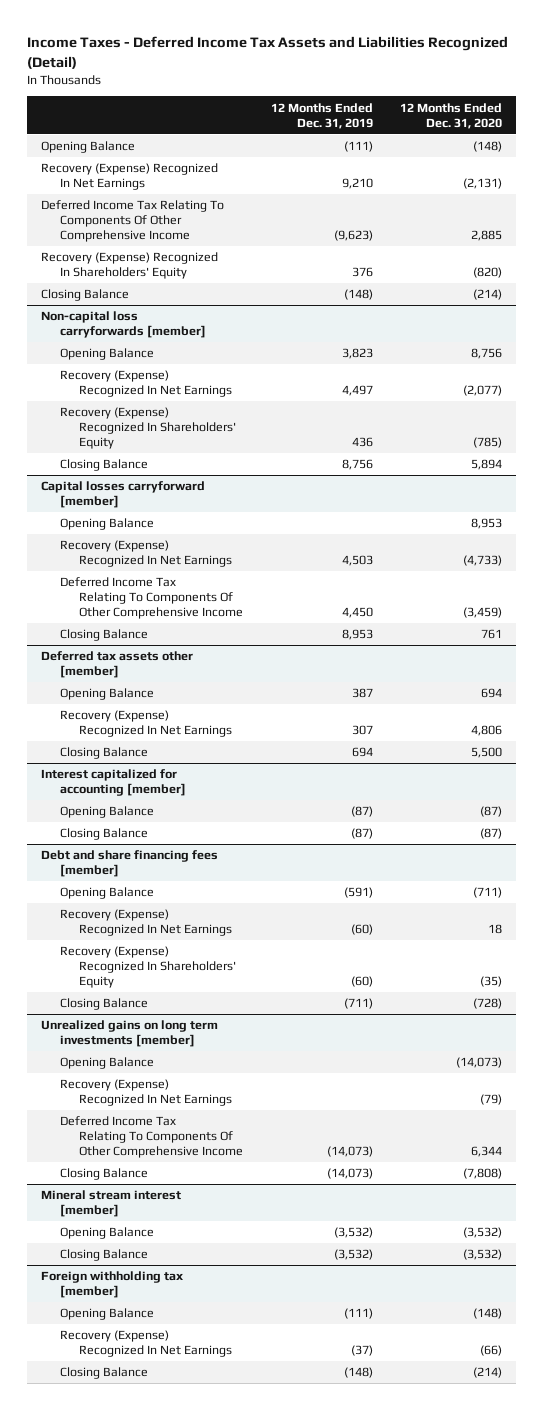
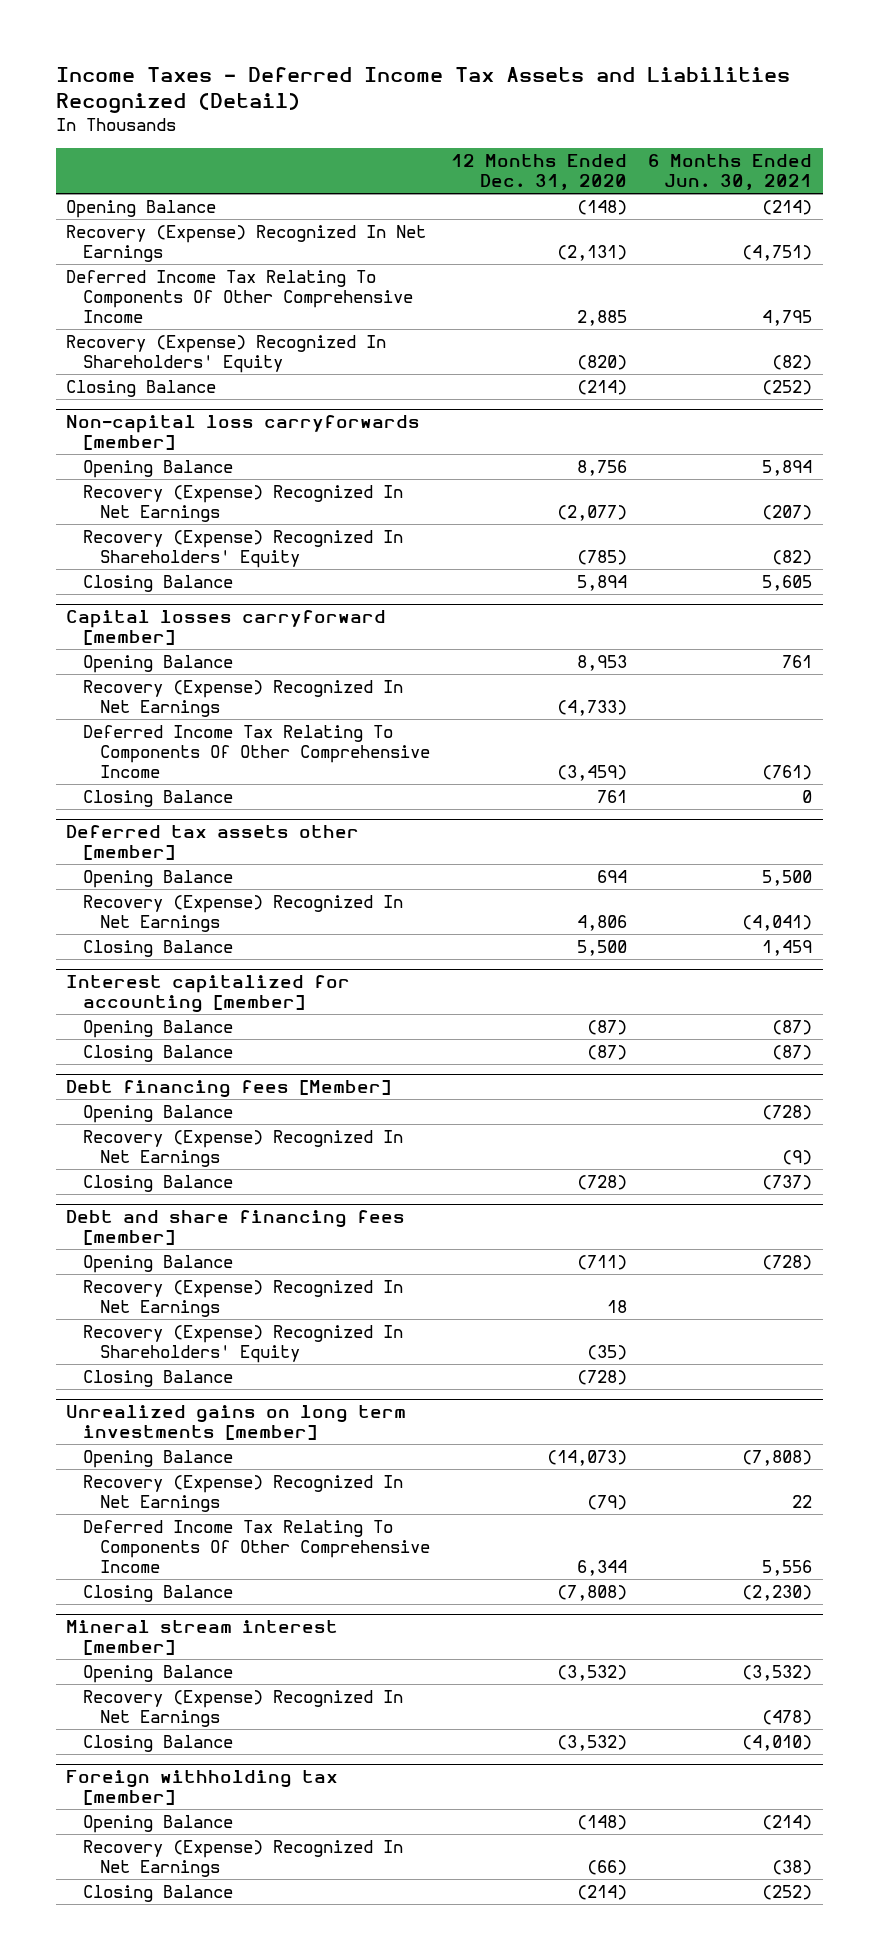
[270,102,373,129] 12 Months Ended Dec. 31, 2019 -> none
none -> [648,153,813,191] 6 Months Ended Jun. 30, 2021
none -> [66,1079,392,1098] Debt financing fees [Member]
none -> [83,1104,234,1123] Opening Balance
none -> [83,1129,404,1168] Recovery (Expense) Recognized In Net Earnings
none -> [83,1174,234,1192] Closing Balance
none -> [83,1689,404,1728] Recovery (Expense) Recognized In Net Earnings

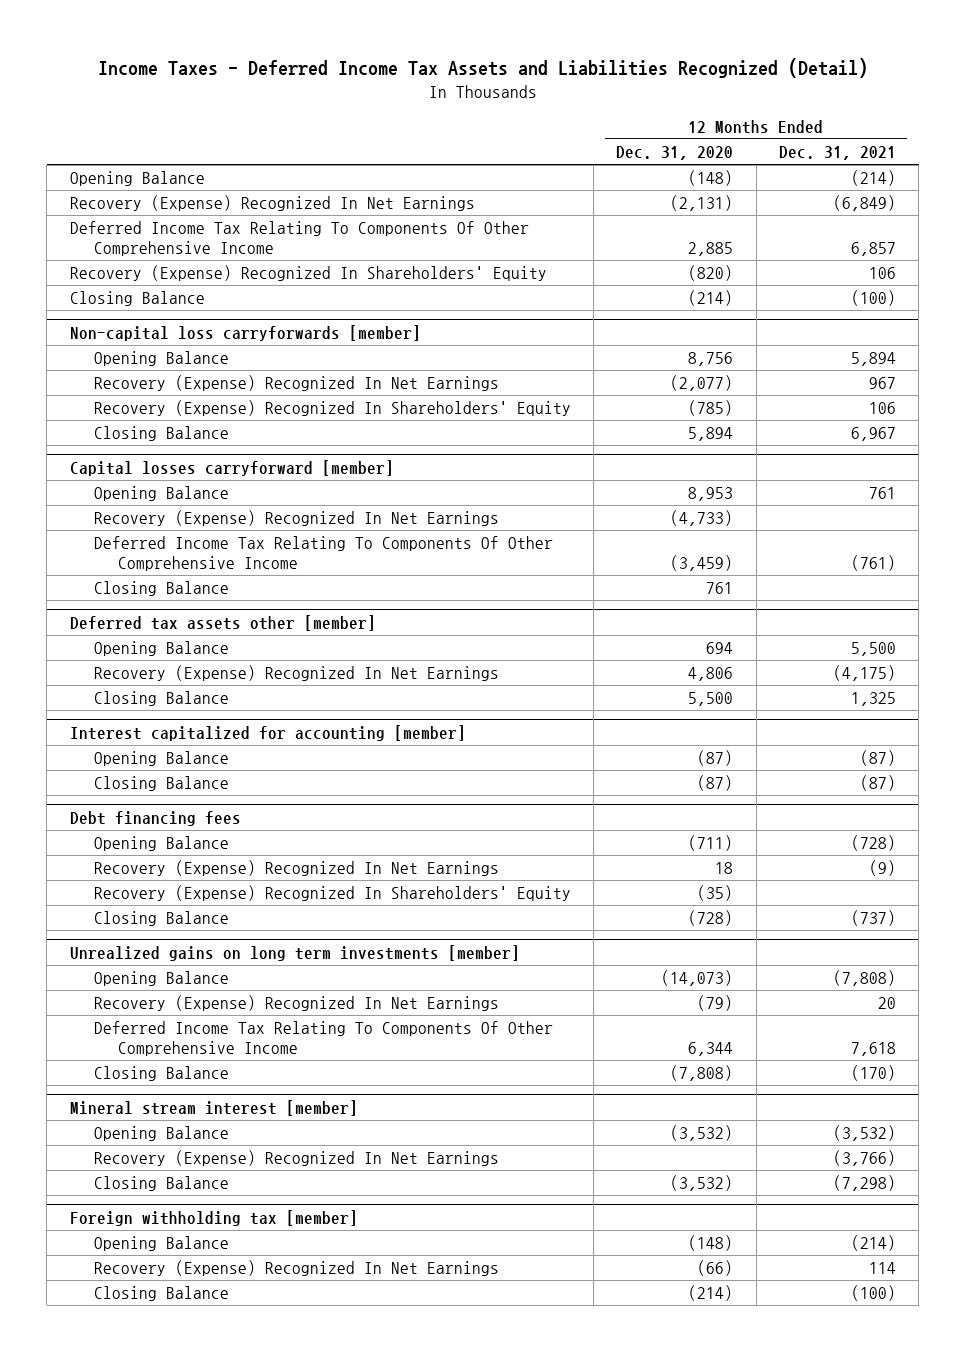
[648,153,813,191] 6 Months Ended Jun. 30, 2021 -> none
none -> [779,145,897,160] Dec. 31, 2021
[66,1079,392,1098] Debt financing fees [Member] -> none
[83,1104,234,1123] Opening Balance -> none
[83,1129,404,1168] Recovery (Expense) Recognized In Net Earnings -> none
[83,1174,234,1192] Closing Balance -> none
[66,1209,406,1246] Debt and share financing fees [member] -> [69,810,241,826] Debt financing fees

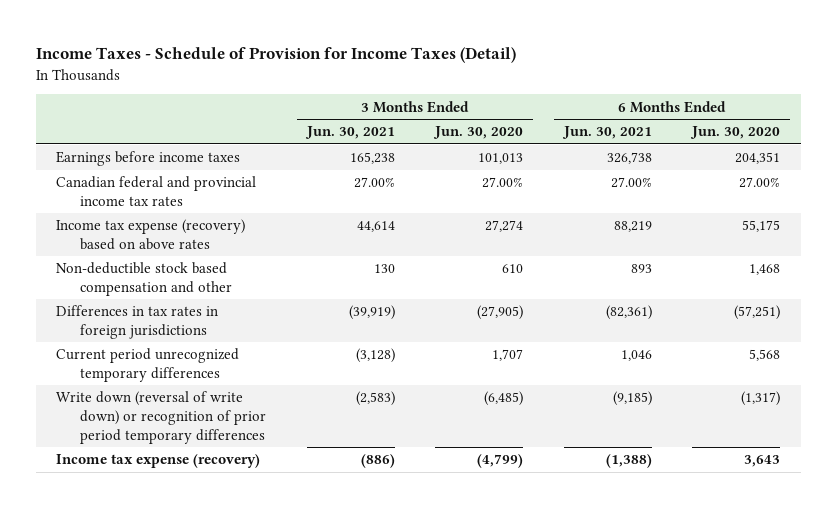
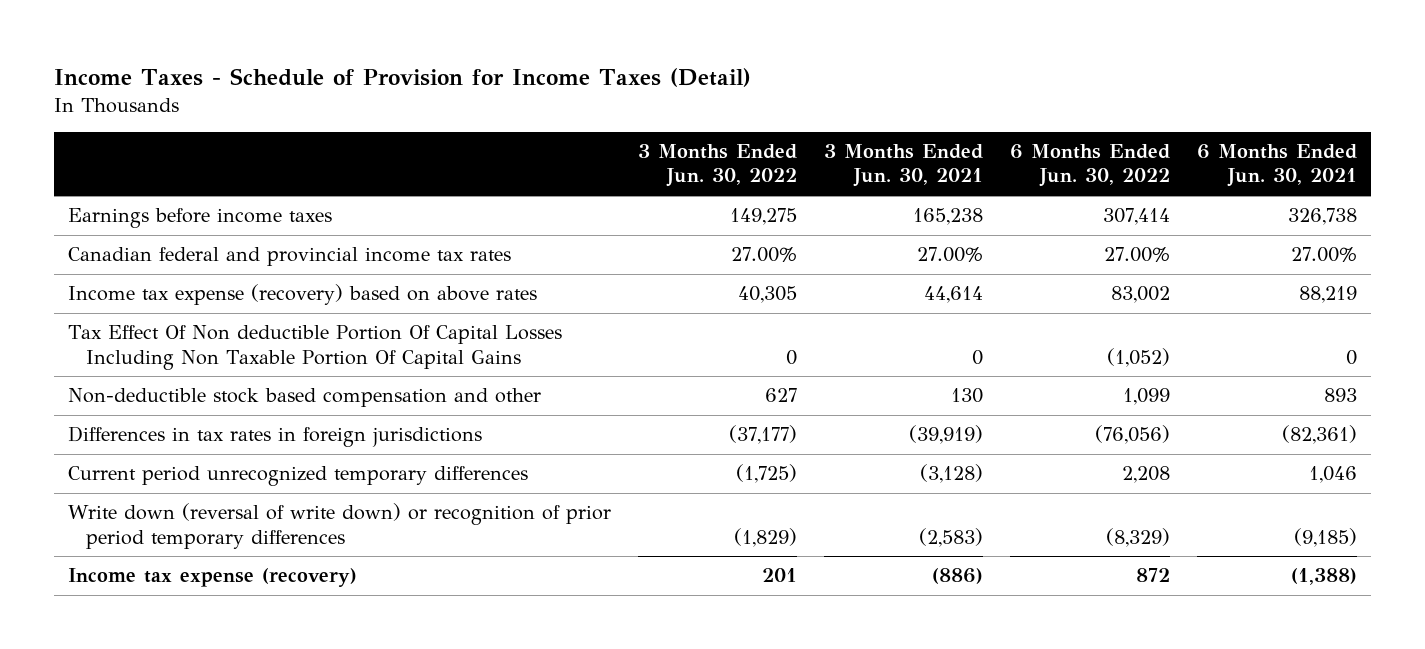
[433,126,524,140] Jun. 30, 2020 -> none
[690,126,781,140] Jun. 30, 2020 -> none
none -> [637,144,797,188] 3 Months Ended Jun. 30, 2022
none -> [1010,144,1171,188] 6 Months Ended Jun. 30, 2022
none -> [67,325,562,370] Tax Effect Of Non deductible Portion Of Capital Losses Including Non Taxable Portion Of Capital Gains

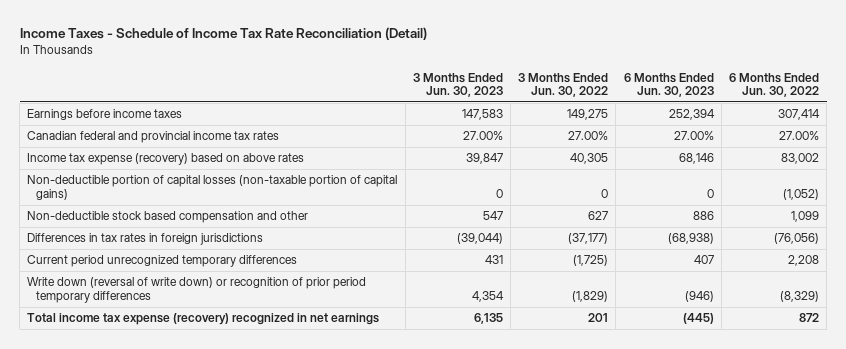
[54,68,752,88] Income Taxes - Schedule of Provision for Income Taxes (Detail) -> [19,27,427,41] Income Taxes - Schedule of Income Tax Rate Reconciliation (Detail)
[824,144,984,188] 3 Months Ended Jun. 30, 2021 -> none
[1197,144,1358,188] 6 Months Ended Jun. 30, 2021 -> none
none -> [412,72,503,98] 3 Months Ended Jun. 30, 2023
none -> [623,72,714,98] 6 Months Ended Jun. 30, 2023
[67,325,562,370] Tax Effect Of Non deductible Portion Of Capital Losses Including Non Taxable Portion Of Capital Gains -> [27,175,398,201] Non-deductible portion of capital losses (non-taxable portion of capital gains)
[67,568,357,588] Income tax expense (recovery) -> [27,313,380,326] Total income tax expense (recovery) recognized in net earnings

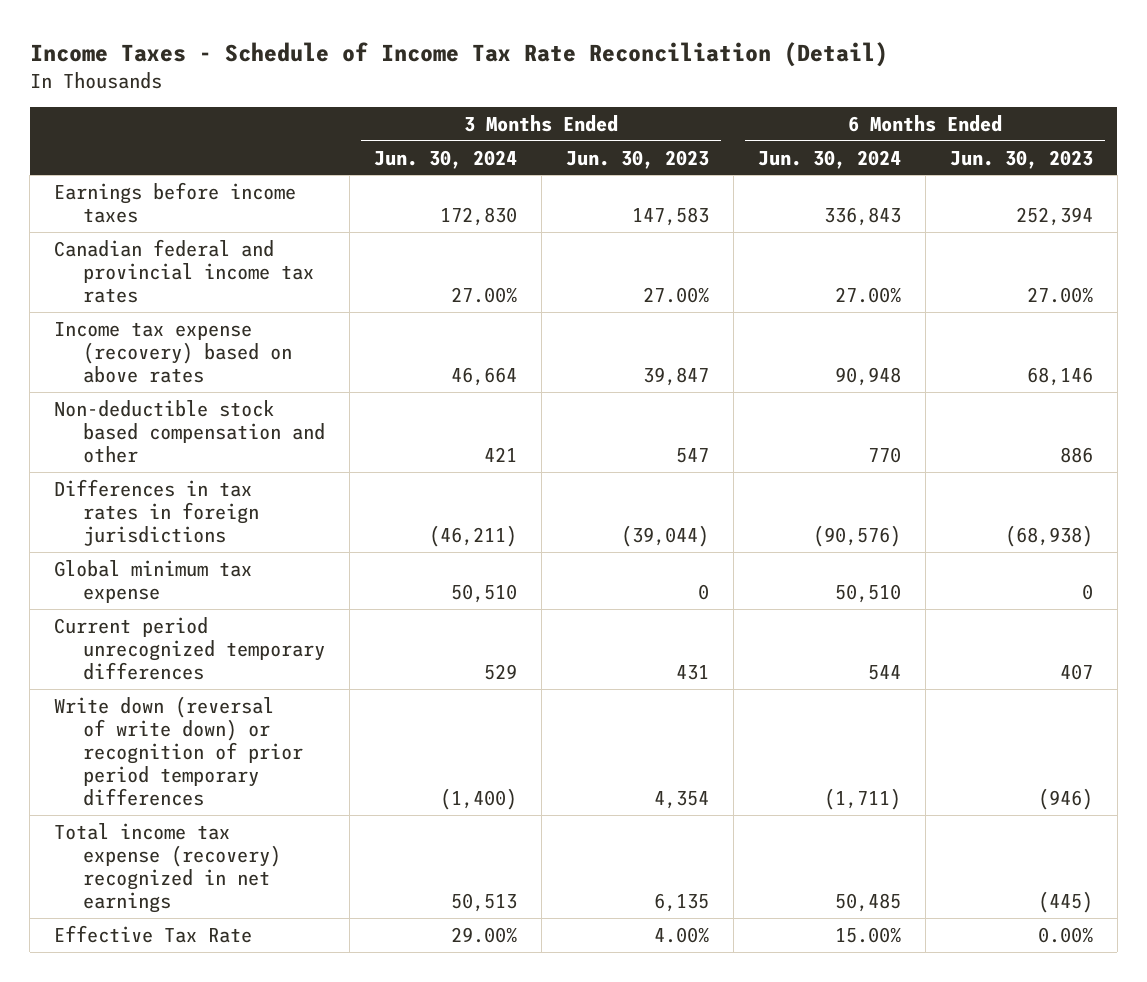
[518,72,609,98] 3 Months Ended Jun. 30, 2022 -> none
[729,72,820,98] 6 Months Ended Jun. 30, 2022 -> none
none -> [373,149,517,169] Jun. 30, 2024
none -> [757,149,901,169] Jun. 30, 2024
[27,175,398,201] Non-deductible portion of capital losses (non-taxable portion of capital gains) -> none
none -> [54,559,253,603] Global minimum tax expense
none -> [54,924,253,943] Effective Tax Rate

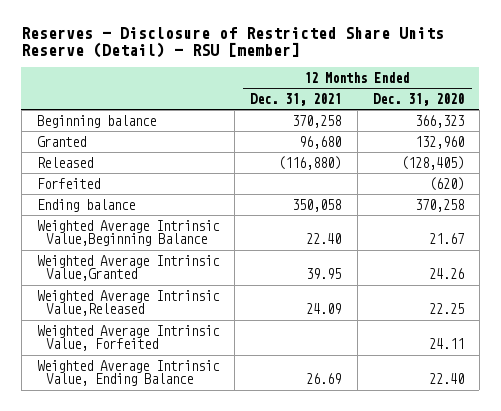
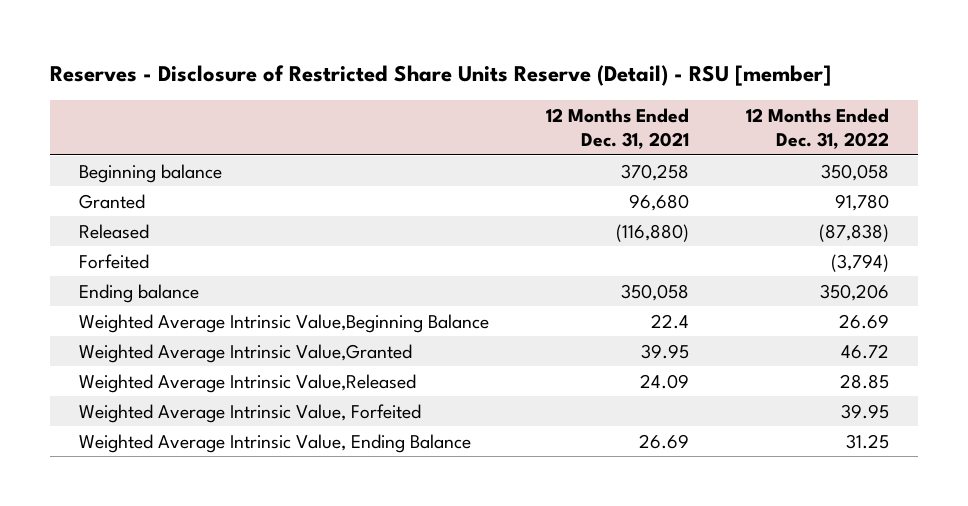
[372,92,464,106] Dec. 31, 2020 -> none
none -> [746,107,890,150] 12 Months Ended Dec. 31, 2022
[306,233,342,245] 22.40 -> [651,313,690,329] 22.4

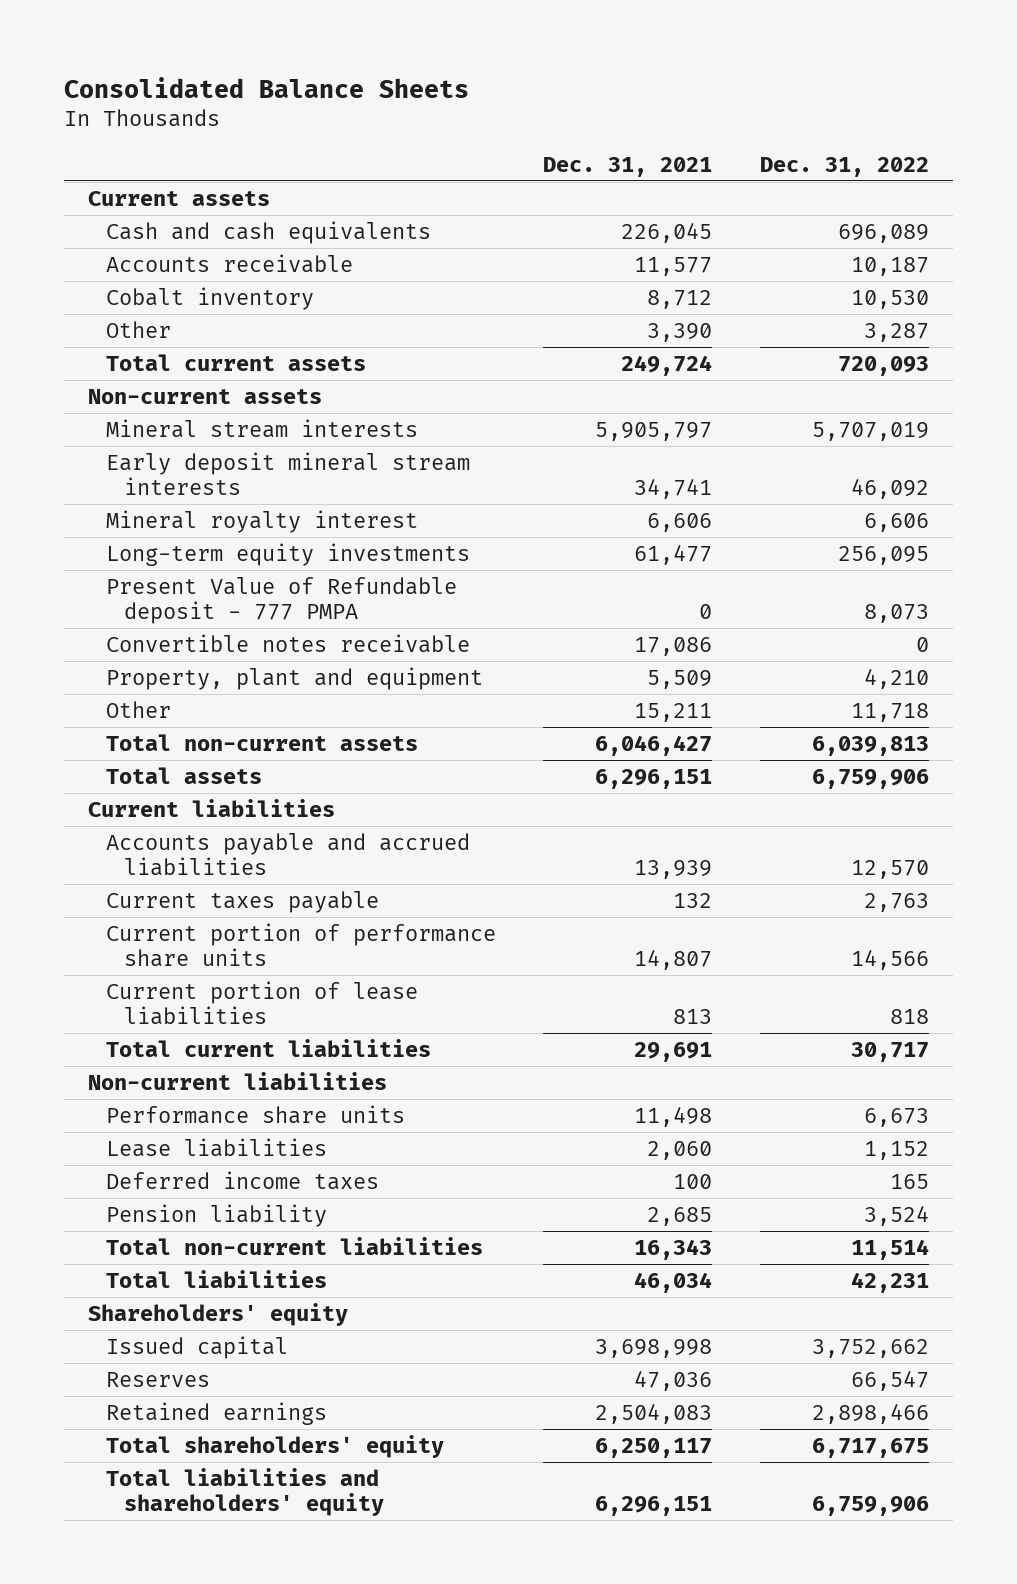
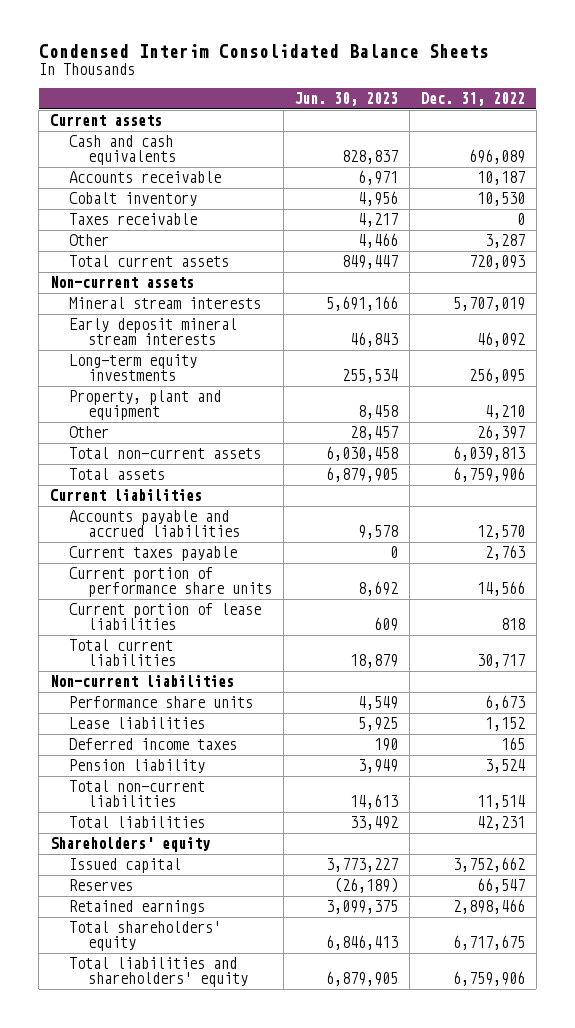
[64,76,470,98] Consolidated Balance Sheets -> [38,44,489,59] Condensed Interim Consolidated Balance Sheets
[543,156,713,177] Dec. 31, 2021 -> none
none -> [294,92,399,107] Jun. 30, 2023
none -> [68,213,197,226] Taxes receivable
[106,509,419,533] Mineral royalty interest -> none
[106,576,458,625] Present Value of Refundable deposit - 777 PMPA -> none
[106,633,471,653] Convertible notes receivable -> none
[850,702,929,722] 11,718 -> [477,425,526,441] 26,397

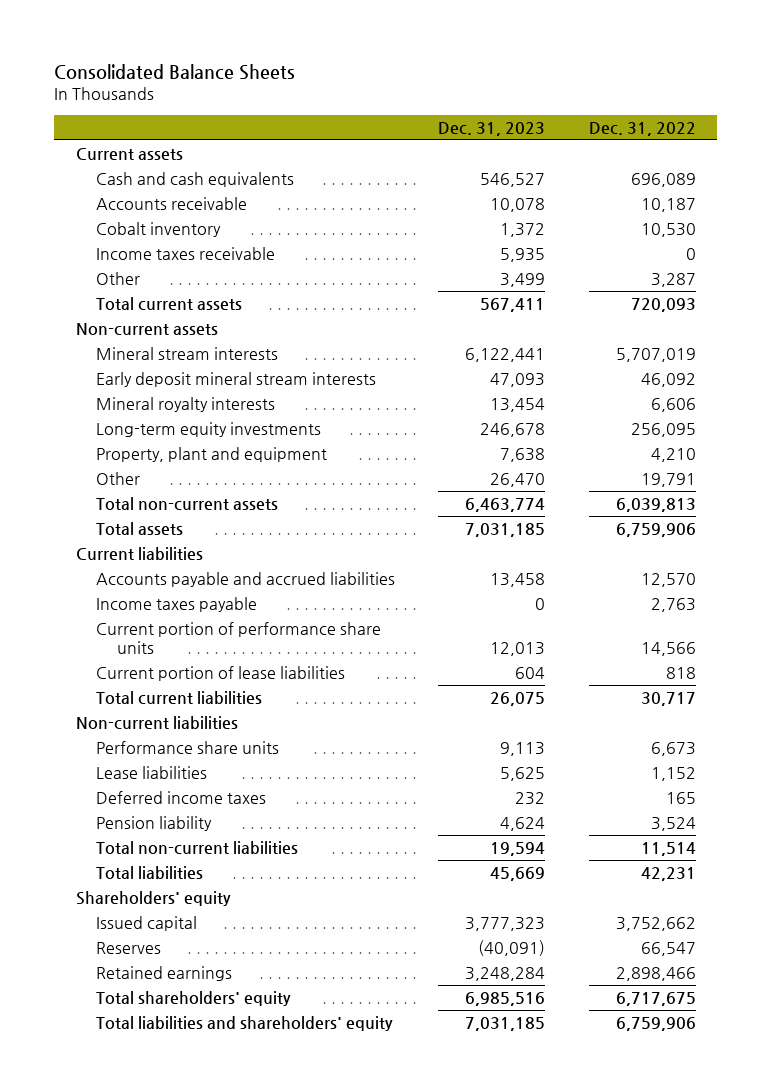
[38,44,489,59] Condensed Interim Consolidated Balance Sheets -> [54,64,296,81] Consolidated Balance Sheets
[294,92,399,107] Jun. 30, 2023 -> none
none -> [438,121,546,136] Dec. 31, 2023
[68,213,197,226] Taxes receivable -> [96,246,276,260] Income taxes receivable
none -> [96,396,276,412] Mineral royalty interests
[477,425,526,441] 26,397 -> [640,472,696,487] 19,791
[68,546,237,562] Current taxes payable -> [96,596,258,612] Income taxes payable

